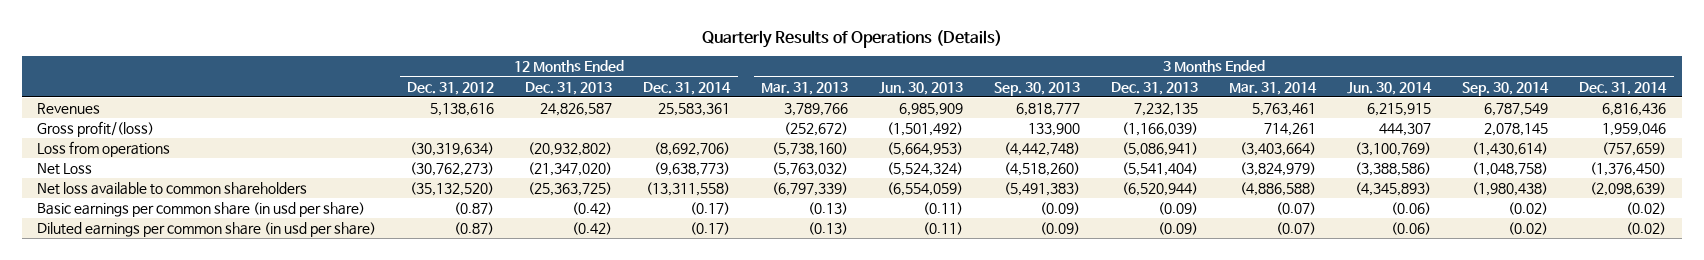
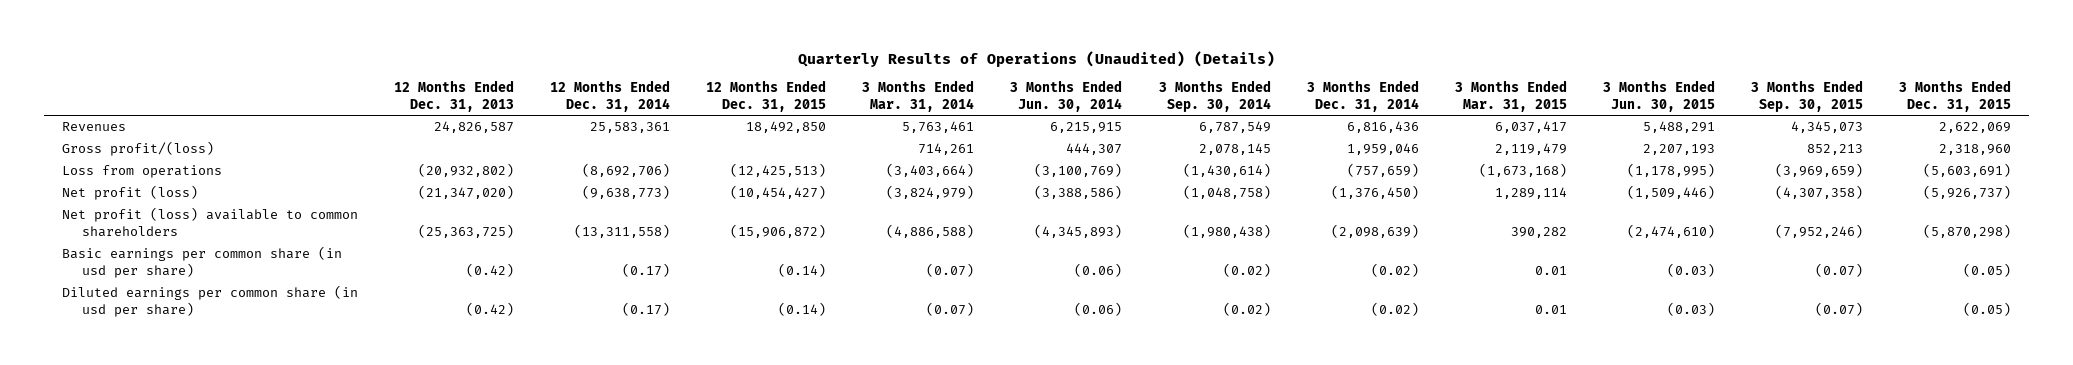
[701,29,1002,48] Quarterly Results of Operations (Details) -> [797,50,1275,67] Quarterly Results of Operations (Unaudited) (Details)
[407,81,495,95] Dec. 31, 2012 -> none
[761,81,849,95] Mar. 31, 2013 -> none
[879,81,964,95] Jun. 30, 2013 -> none
[994,81,1081,96] Sep. 30, 2013 -> none
[1111,81,1199,95] Dec. 31, 2013 -> none
none -> [706,80,827,112] 12 Months Ended Dec. 31, 2015
none -> [1454,80,1567,112] 3 Months Ended Mar. 31, 2015
none -> [1602,80,1715,112] 3 Months Ended Jun. 30, 2015
none -> [1750,80,1863,112] 3 Months Ended Sep. 30, 2015
none -> [1899,80,2012,112] 3 Months Ended Dec. 31, 2015
[37,163,93,176] Net Loss -> [61,185,198,201] Net profit (loss)
[37,182,308,196] Net loss available to common shareholders -> [61,207,358,238] Net profit (loss) available to common shareholders

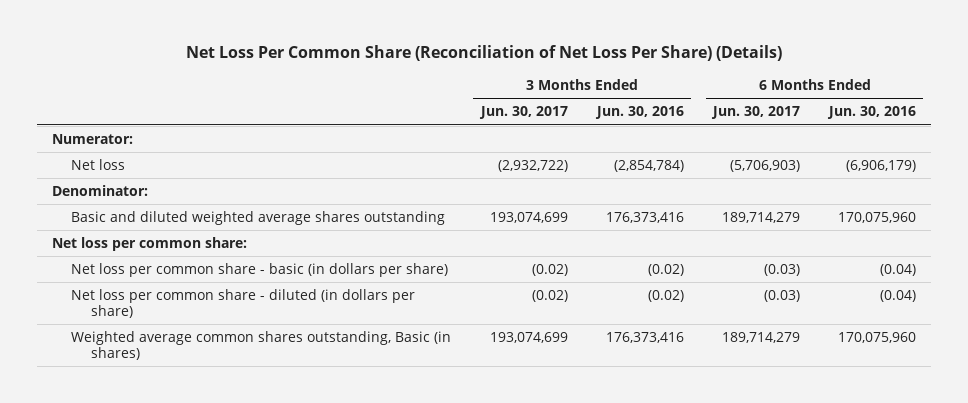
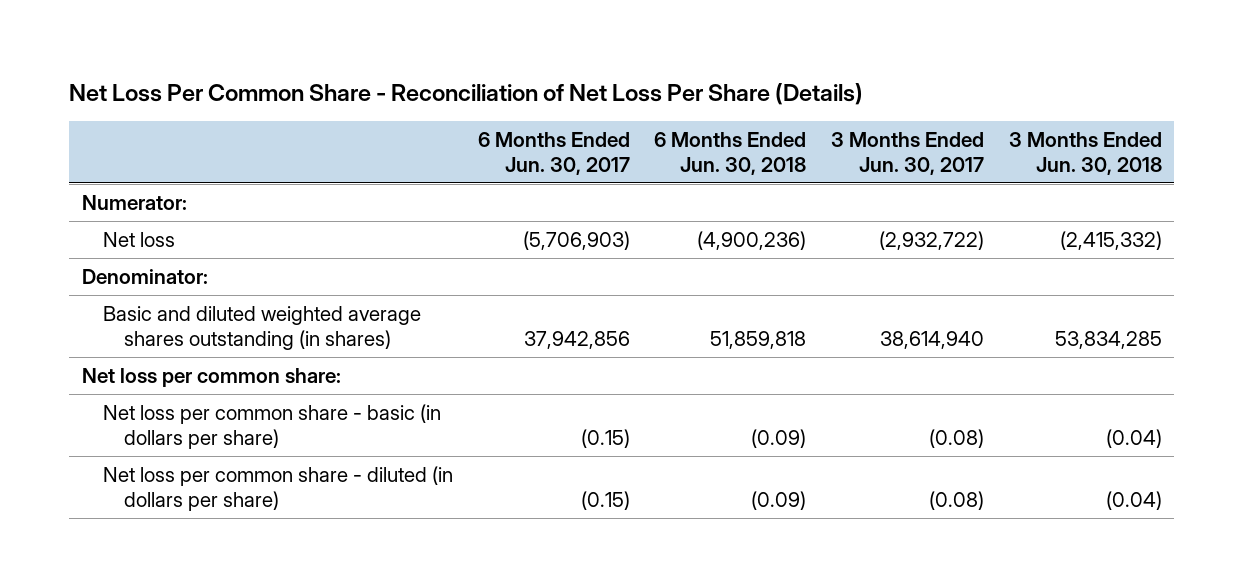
[185,45,782,62] Net Loss Per Common Share (Reconciliation of Net Loss Per Share) (Details) -> [69,82,864,105] Net Loss Per Common Share - Reconciliation of Net Loss Per Share (Details)
[594,106,684,120] Jun. 30, 2016 -> none
[827,106,917,120] Jun. 30, 2016 -> none
none -> [654,131,807,175] 6 Months Ended Jun. 30, 2018
none -> [1009,131,1163,175] 3 Months Ended Jun. 30, 2018
[71,211,446,226] Basic and diluted weighted average shares outstanding -> [102,305,421,350] Basic and diluted weighted average shares outstanding (in shares)
[489,212,568,224] 193,074,699 -> [880,330,985,349] 38,614,940
[721,212,800,224] 189,714,279 -> [523,330,630,349] 37,942,856
[71,331,452,360] Weighted average common shares outstanding, Basic (in shares) -> none
[531,264,568,277] (0.02) -> [929,428,985,448] (0.08)
[763,264,800,277] (0.03) -> [580,428,630,448] (0.15)
[531,290,568,303] (0.02) -> [929,490,985,510] (0.08)
[763,290,800,303] (0.03) -> [580,490,630,510] (0.15)

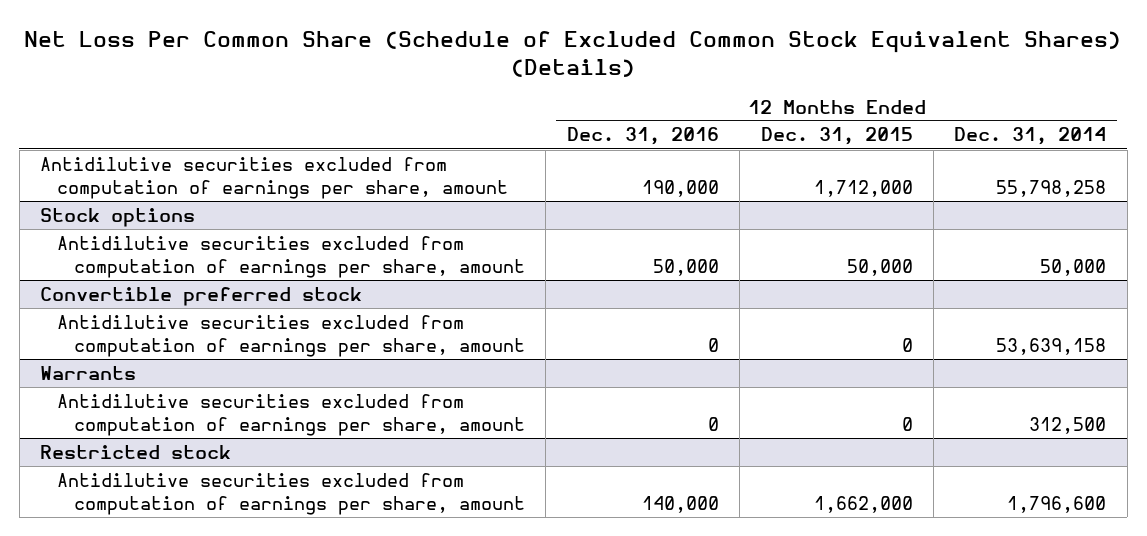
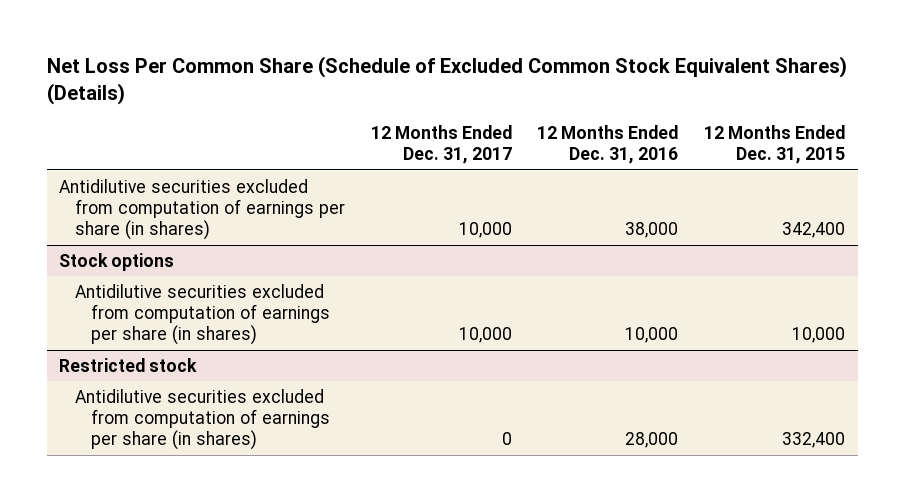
[954,127,1107,146] Dec. 31, 2014 -> none
none -> [370,125,512,165] 12 Months Ended Dec. 31, 2017
[40,156,508,199] Antidilutive securities excluded from computation of earnings per share, amount -> [59,178,345,241] Antidilutive securities excluded from computation of earnings per share (in shares)
[641,179,719,197] 190,000 -> [625,222,679,239] 38,000
[813,179,913,197] 1,712,000 -> [781,222,845,239] 342,400
[40,286,363,306] Convertible preferred stock -> none
[56,314,525,357] Antidilutive securities excluded from computation of earnings per share, amount -> none
[40,365,137,380] Warrants -> none
[56,393,525,436] Antidilutive securities excluded from computation of earnings per share, amount -> none
[56,235,525,278] Antidilutive securities excluded from computation of earnings per share, amount -> [74,283,330,346] Antidilutive securities excluded from computation of earnings per share (in shares)
[652,258,719,276] 50,000 -> [625,327,679,344] 10,000
[846,258,913,276] 50,000 -> [791,327,845,344] 10,000
[56,472,525,515] Antidilutive securities excluded from computation of earnings per share, amount -> [74,388,330,451] Antidilutive securities excluded from computation of earnings per share (in shares)
[641,495,719,513] 140,000 -> [625,432,679,449] 28,000
[813,495,913,513] 1,662,000 -> [781,432,845,449] 332,400

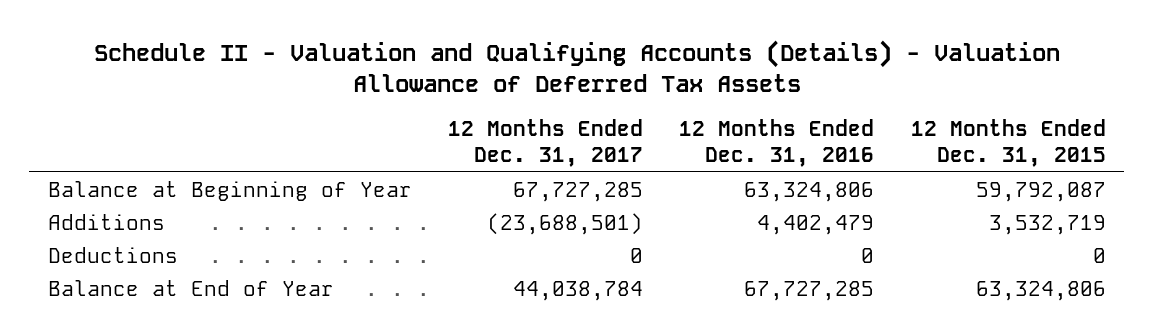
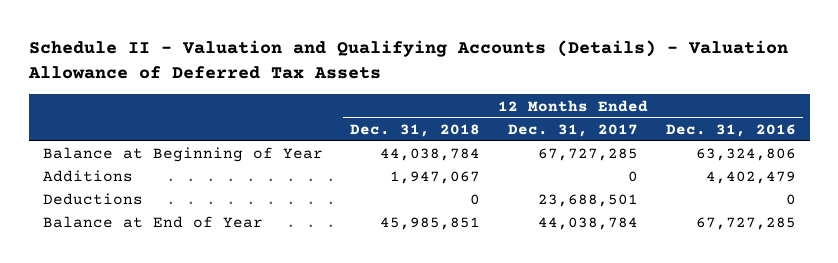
[910,119,1106,168] 12 Months Ended Dec. 31, 2015 -> none
none -> [350,123,481,137] Dec. 31, 2018
[486,212,643,235] (23,688,501) -> [628,171,639,183] 0
[629,247,643,263] 0 -> [538,194,639,208] 23,688,501

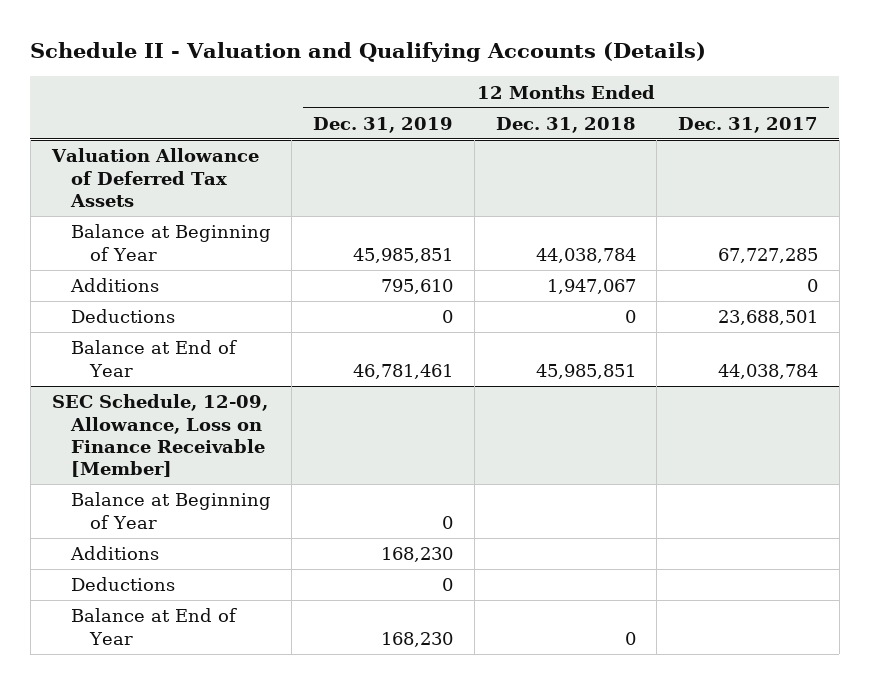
[27,40,788,80] Schedule II - Valuation and Qualifying Accounts (Details) - Valuation Allowance of Deferred Tax Assets -> [30,42,707,63] Schedule II - Valuation and Qualifying Accounts (Details)
[665,123,796,137] Dec. 31, 2016 -> none
none -> [313,116,454,133] Dec. 31, 2019
none -> [50,148,259,208] Valuation Allowance of Deferred Tax Assets
none -> [51,394,268,478] SEC Schedule, 12-09, Allowance, Loss on Finance Receivable [Member]
none -> [70,492,271,529] Balance at Beginning of Year
none -> [69,546,159,561] Additions
none -> [70,577,175,592] Deductions
none -> [70,608,237,645] Balance at End of Year

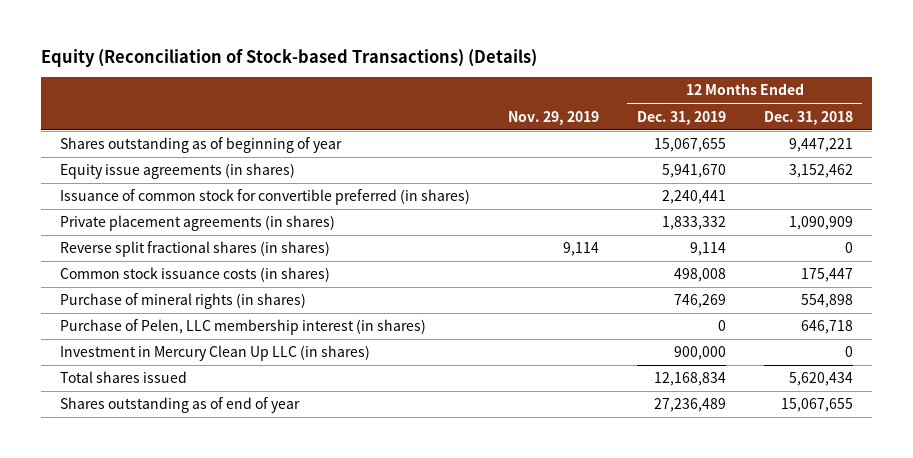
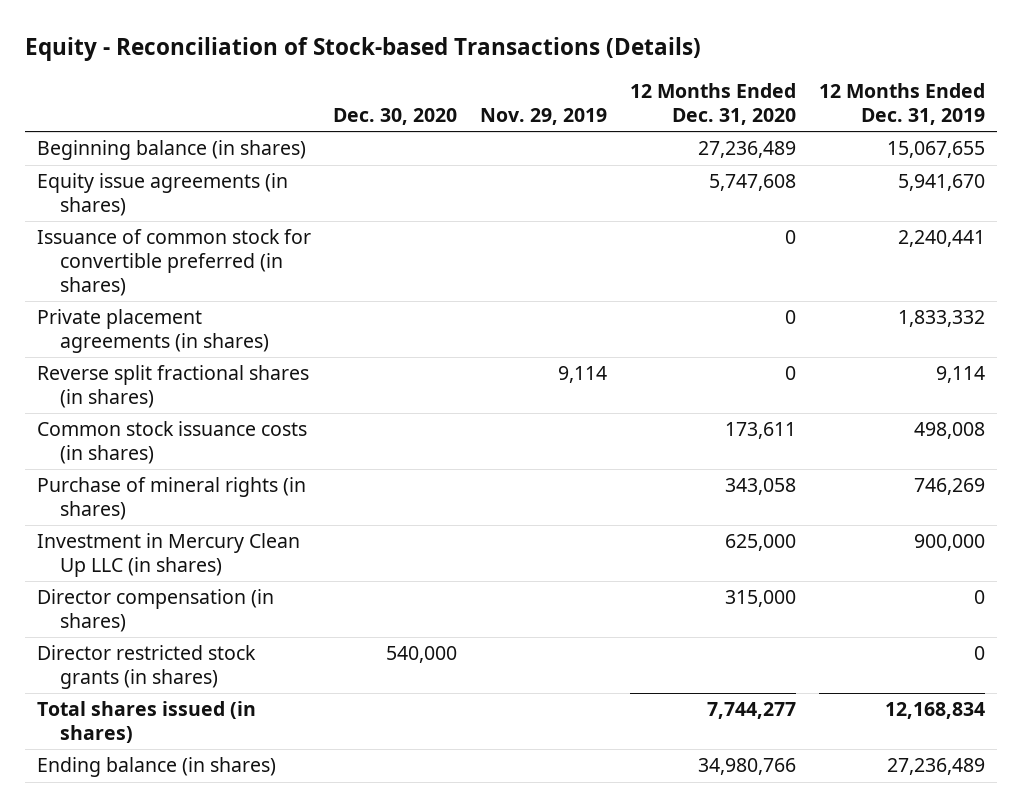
[40,48,537,67] Equity (Reconciliation of Stock-based Transactions) (Details) -> [25,37,702,62] Equity - Reconciliation of Stock-based Transactions (Details)
[763,110,853,125] Dec. 31, 2018 -> none
none -> [333,107,458,125] Dec. 30, 2020
none -> [630,83,797,125] 12 Months Ended Dec. 31, 2020
[59,137,342,154] Shares outstanding as of beginning of year -> [36,140,306,161] Beginning balance (in shares)
[59,319,426,336] Purchase of Pelen, LLC membership interest (in shares) -> none
none -> [36,589,274,633] Director compensation (in shares)
none -> [36,645,256,690] Director restricted stock grants (in shares)
[59,371,187,384] Total shares issued -> [36,701,256,744] Total shares issued (in shares)
[59,397,300,414] Shares outstanding as of end of year -> [36,757,276,778] Ending balance (in shares)

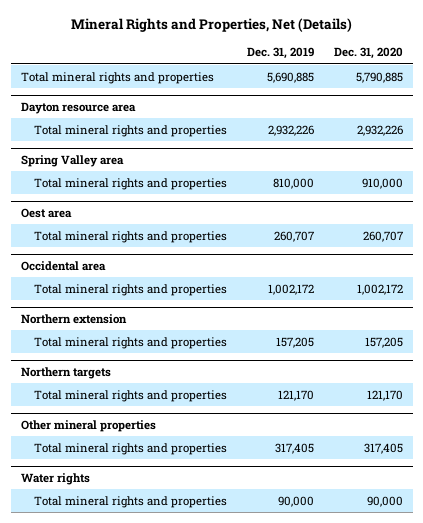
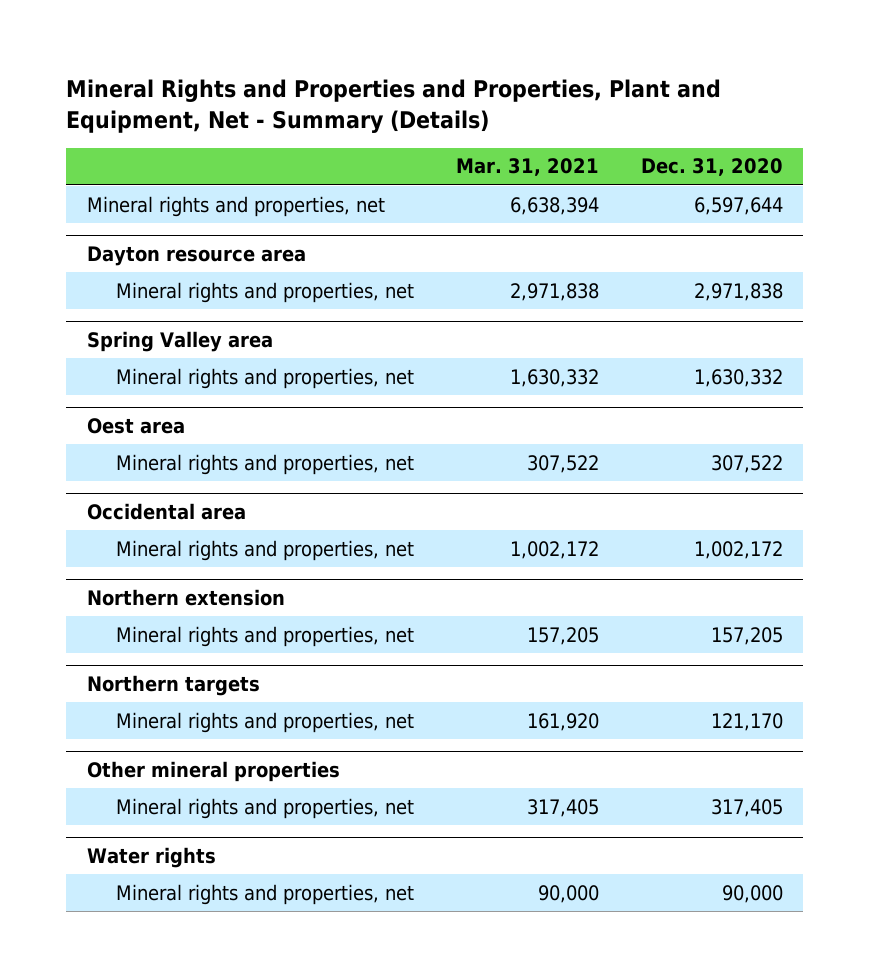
[70,17,352,32] Mineral Rights and Properties, Net (Details) -> [66,79,722,133] Mineral Rights and Properties and Properties, Plant and Equipment, Net - Summary (Details)
[246,47,314,60] Dec. 31, 2019 -> none
none -> [455,158,599,177] Mar. 31, 2021
[20,71,214,84] Total mineral rights and properties -> [87,195,386,217] Mineral rights and properties, net
[355,71,403,83] 5,790,885 -> [693,196,783,215] 6,597,644
[33,124,227,137] Total mineral rights and properties -> [116,281,415,303] Mineral rights and properties, net
[356,124,403,136] 2,932,226 -> [693,282,783,301] 2,971,838
[33,177,227,190] Total mineral rights and properties -> [116,367,415,389] Mineral rights and properties, net
[361,177,403,189] 910,000 -> [693,368,783,387] 1,630,332
[33,230,227,243] Total mineral rights and properties -> [116,453,415,475] Mineral rights and properties, net
[362,230,403,242] 260,707 -> [710,454,783,473] 307,522
[33,283,227,296] Total mineral rights and properties -> [116,539,415,561] Mineral rights and properties, net
[33,336,227,349] Total mineral rights and properties -> [116,625,415,647] Mineral rights and properties, net
[33,389,227,402] Total mineral rights and properties -> [116,711,415,733] Mineral rights and properties, net
[33,442,227,455] Total mineral rights and properties -> [116,797,415,819] Mineral rights and properties, net
[33,495,227,508] Total mineral rights and properties -> [116,883,415,905] Mineral rights and properties, net

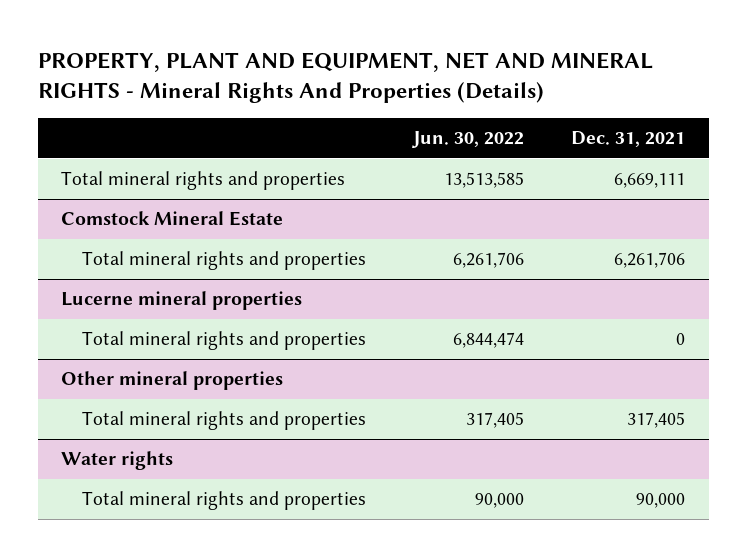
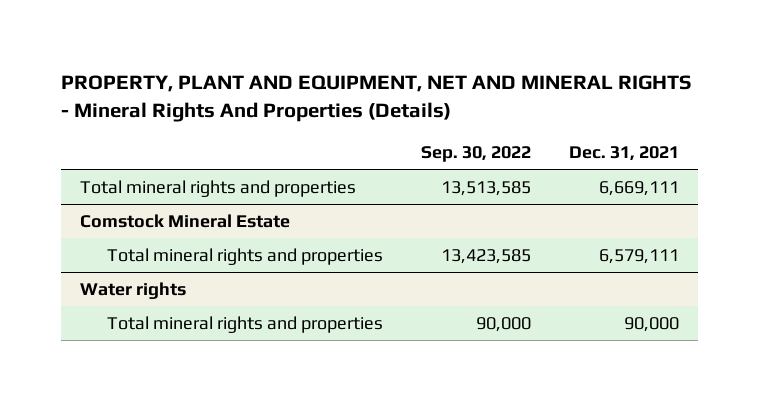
[411,131,524,149] Jun. 30, 2022 -> none
none -> [420,146,531,163] Sep. 30, 2022
[61,291,303,311] Lucerne mineral properties -> none
[81,331,366,351] Total mineral rights and properties -> none
[61,371,284,391] Other mineral properties -> none
[81,411,366,431] Total mineral rights and properties -> none
[614,252,686,269] 6,261,706 -> [599,249,680,265] 6,579,111

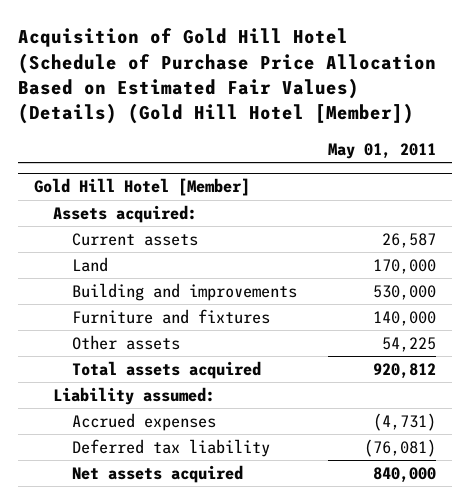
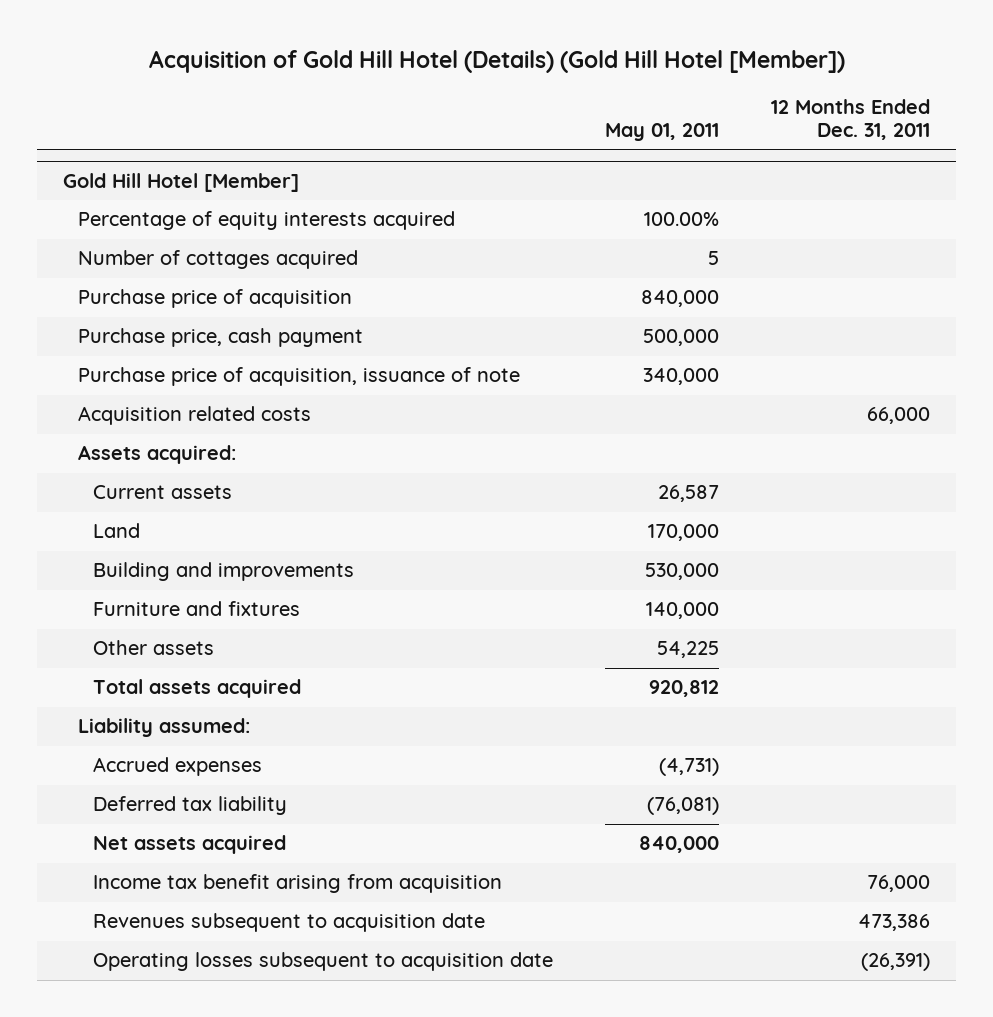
[18,28,437,125] Acquisition of Gold Hill Hotel (Schedule of Purchase Price Allocation Based on Estimated Fair Values) (Details) (Gold Hill Hotel [Member]) -> [148,49,845,73] Acquisition of Gold Hill Hotel (Details) (Gold Hill Hotel [Member])
none -> [771,99,931,140] 12 Months Ended Dec. 31, 2011
none -> [78,211,456,231] Percentage of equity interests acquired
none -> [78,250,359,270] Number of cottages acquired
none -> [78,289,353,309] Purchase price of acquisition
none -> [78,328,364,348] Purchase price, cash payment
none -> [78,367,521,387] Purchase price of acquisition, issuance of note
none -> [78,406,312,426] Acquisition related costs
none -> [93,874,503,894] Income tax benefit arising from acquisition
none -> [93,913,486,933] Revenues subsequent to acquisition date
none -> [93,952,554,972] Operating losses subsequent to acquisition date

